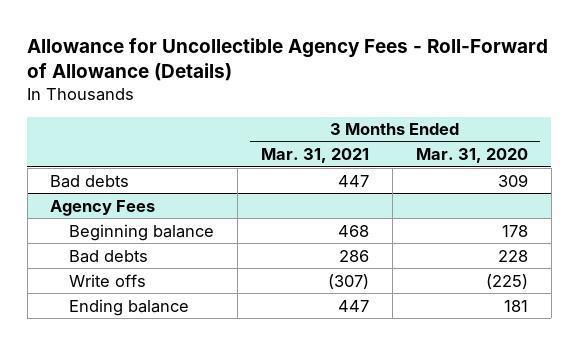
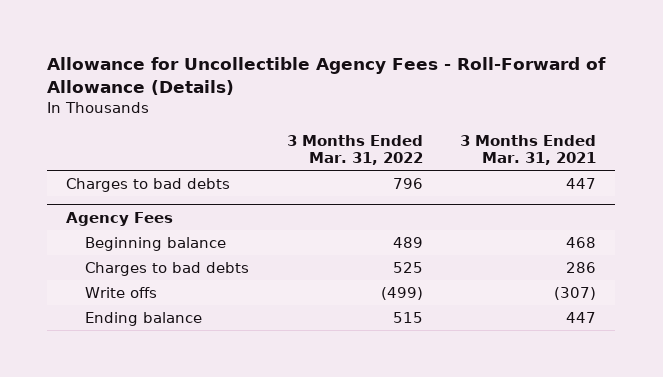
[415,148,528,164] Mar. 31, 2020 -> none
none -> [286,134,423,166] 3 Months Ended Mar. 31, 2022
[50,174,130,188] Bad debts -> [66,177,231,192] Charges to bad debts
[69,249,149,263] Bad debts -> [84,261,249,276] Charges to bad debts

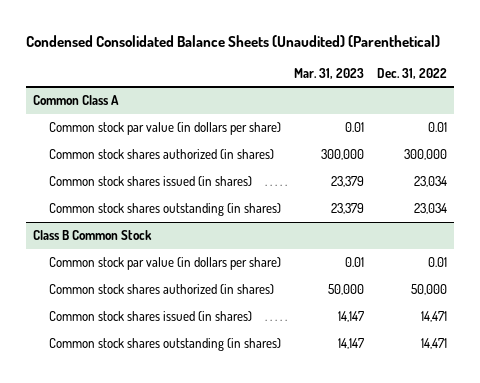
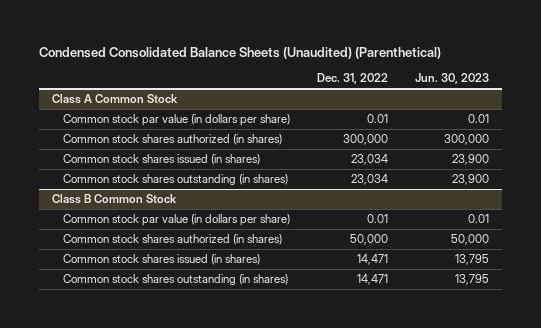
[293,67,364,79] Mar. 31, 2023 -> none
none -> [414,73,489,85] Jun. 30, 2023
[32,95,119,106] Common Class A -> [52,94,179,105] Class A Common Stock

